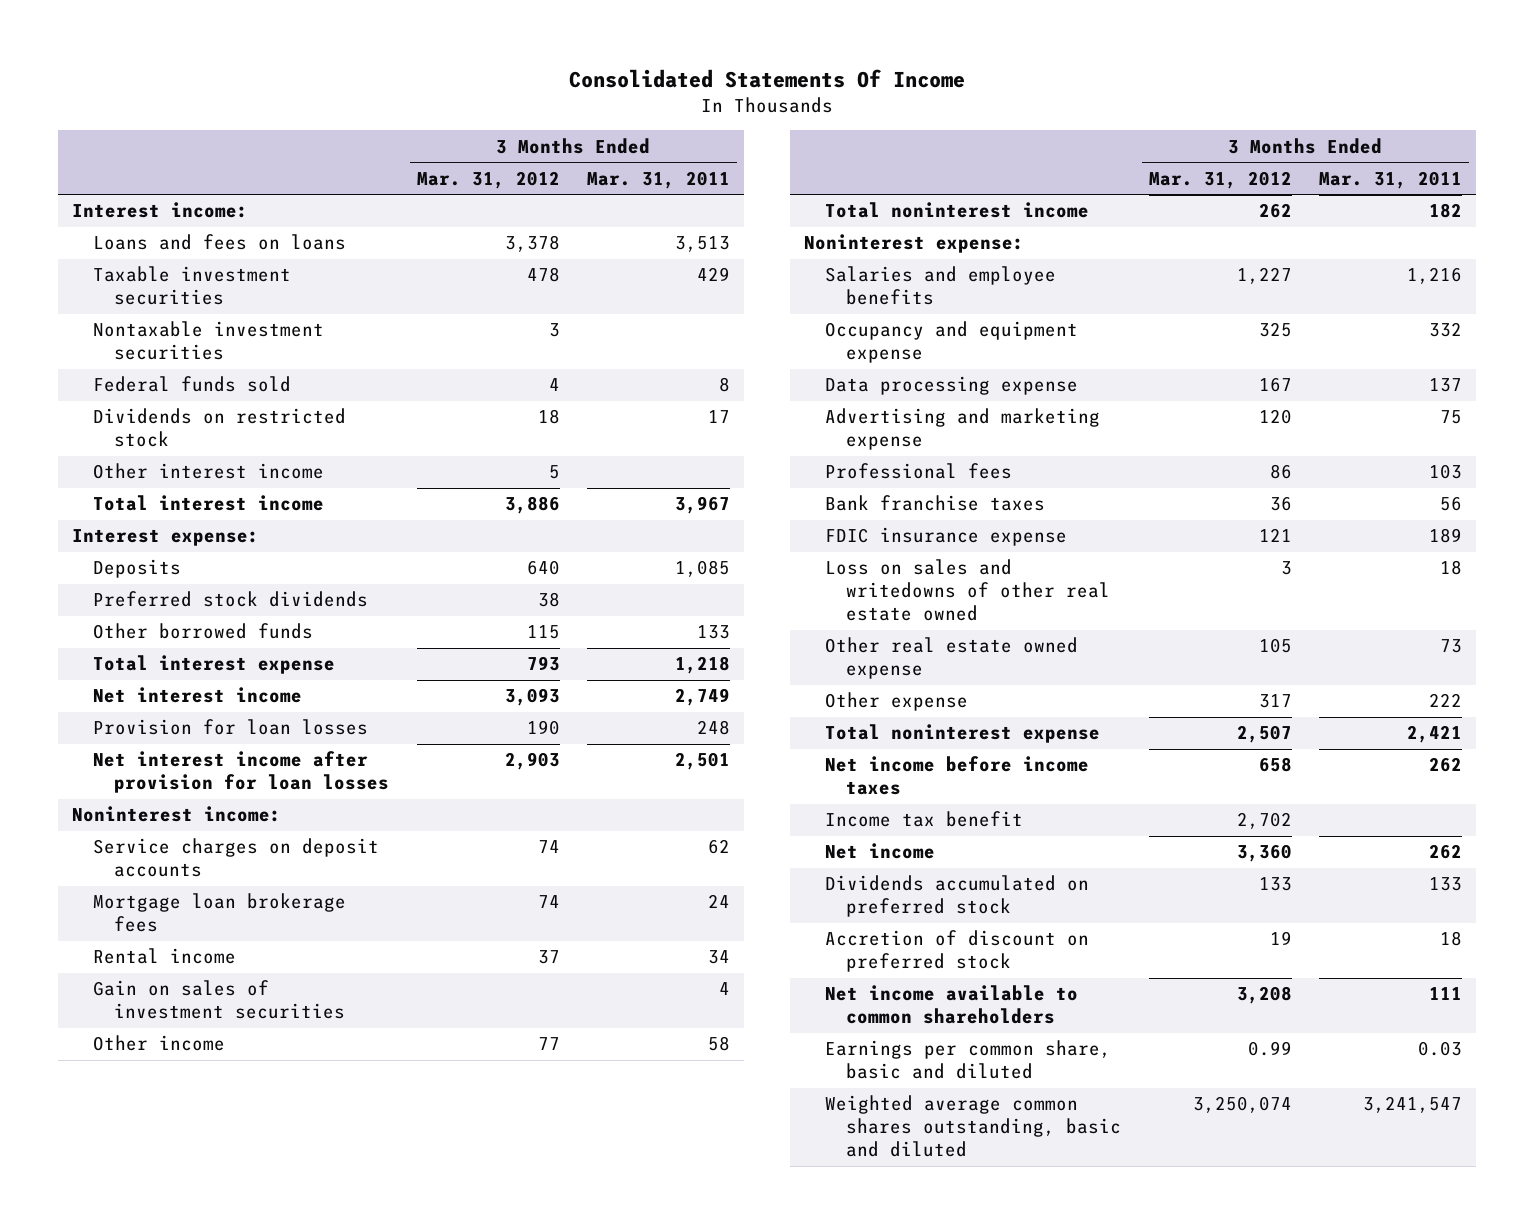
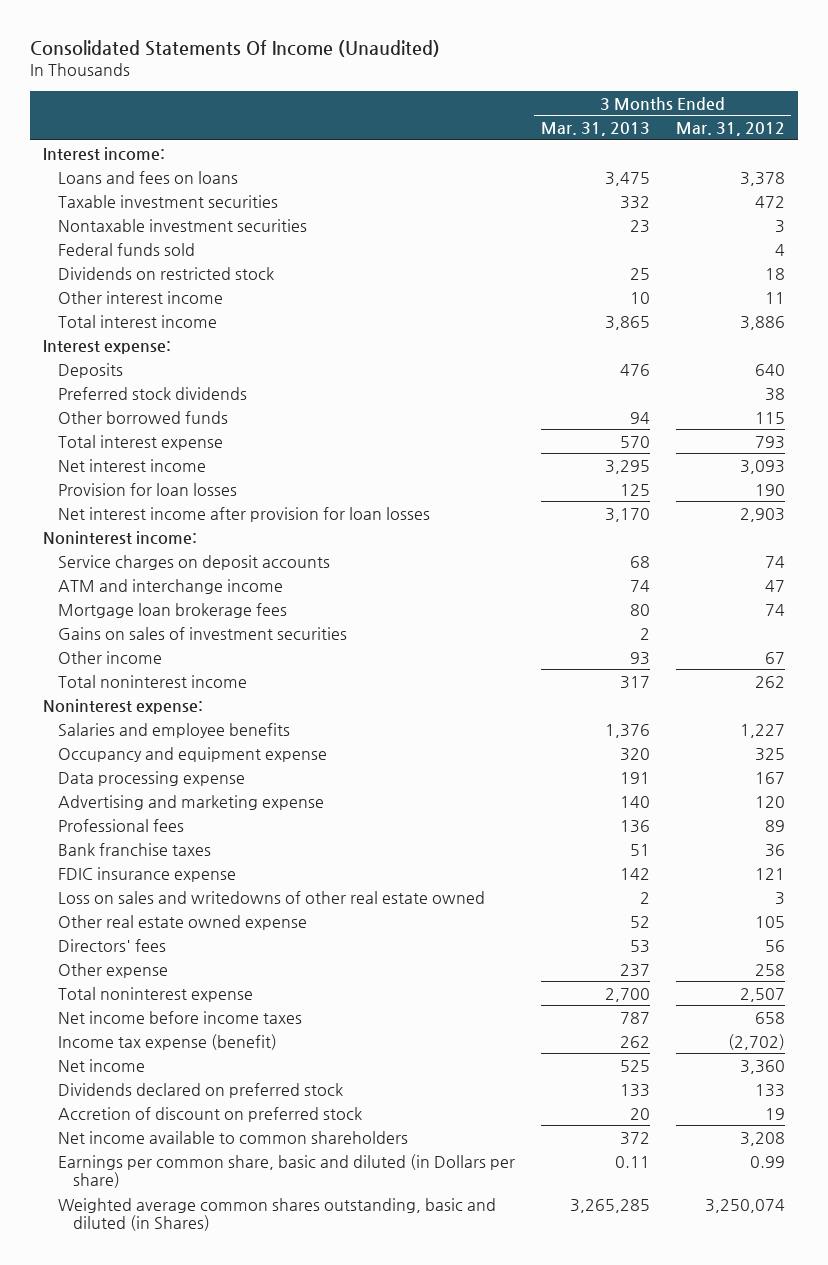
[568,68,965,88] Consolidated Statements Of Income -> [29,40,440,58] Consolidated Statements Of Income (Unaudited)
[587,170,731,189] Mar. 31, 2011 -> none
none -> [540,122,650,137] Mar. 31, 2013
[526,267,560,283] 478 -> [754,195,785,208] 472
[548,465,560,480] 5 -> [764,291,785,304] 11
none -> [57,578,283,594] ATM and interchange income
[93,948,237,965] Rental income -> none
[93,980,346,1020] Gain on sales of investment securities -> [57,626,347,640] Gains on sales of investment securities
[537,1037,560,1051] 77 -> [764,651,785,664] 67
[1269,464,1292,480] 86 -> [764,819,785,832] 89
none -> [57,938,166,952] Directors' fees
[1258,694,1292,709] 317 -> [754,963,785,976] 258
[824,811,1023,828] Income tax benefit -> [57,1033,277,1050] Income tax expense (benefit)
[1236,812,1292,830] 2,702 -> [727,1033,785,1050] (2,702)
[824,875,1089,918] Dividends accumulated on preferred stock -> [57,1082,343,1098] Dividends declared on preferred stock
[824,1040,1111,1080] Earnings per common share, basic and diluted -> [57,1153,515,1189] Earnings per common share, basic and diluted (in Dollars per share)
[824,1095,1122,1158] Weighted average common shares outstanding, basic and diluted -> [57,1197,496,1232] Weighted average common shares outstanding, basic and diluted (in Shares)

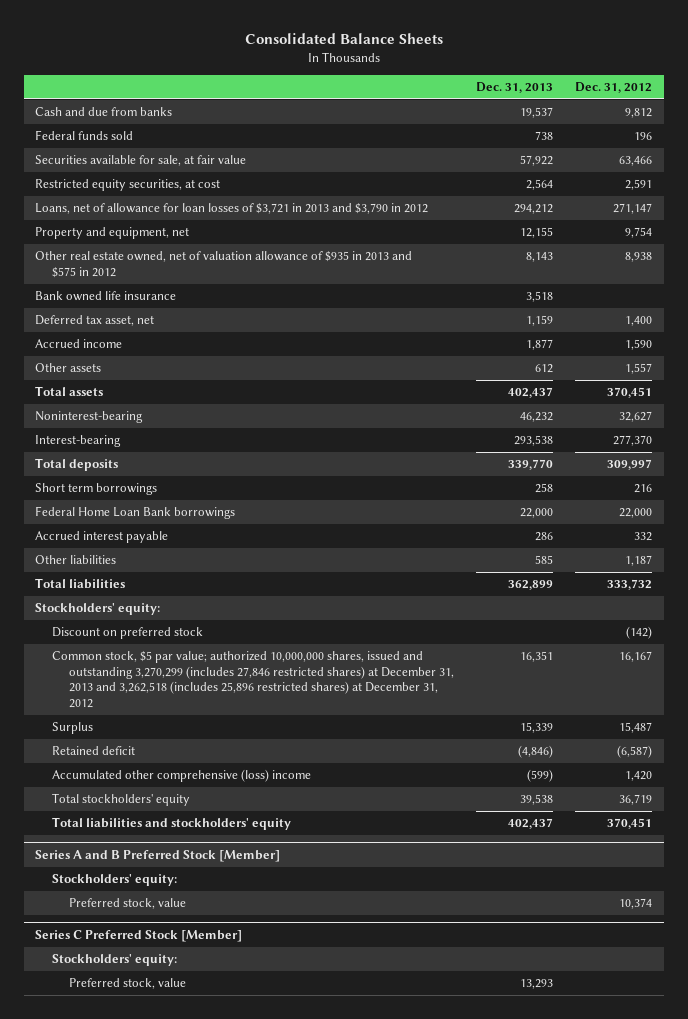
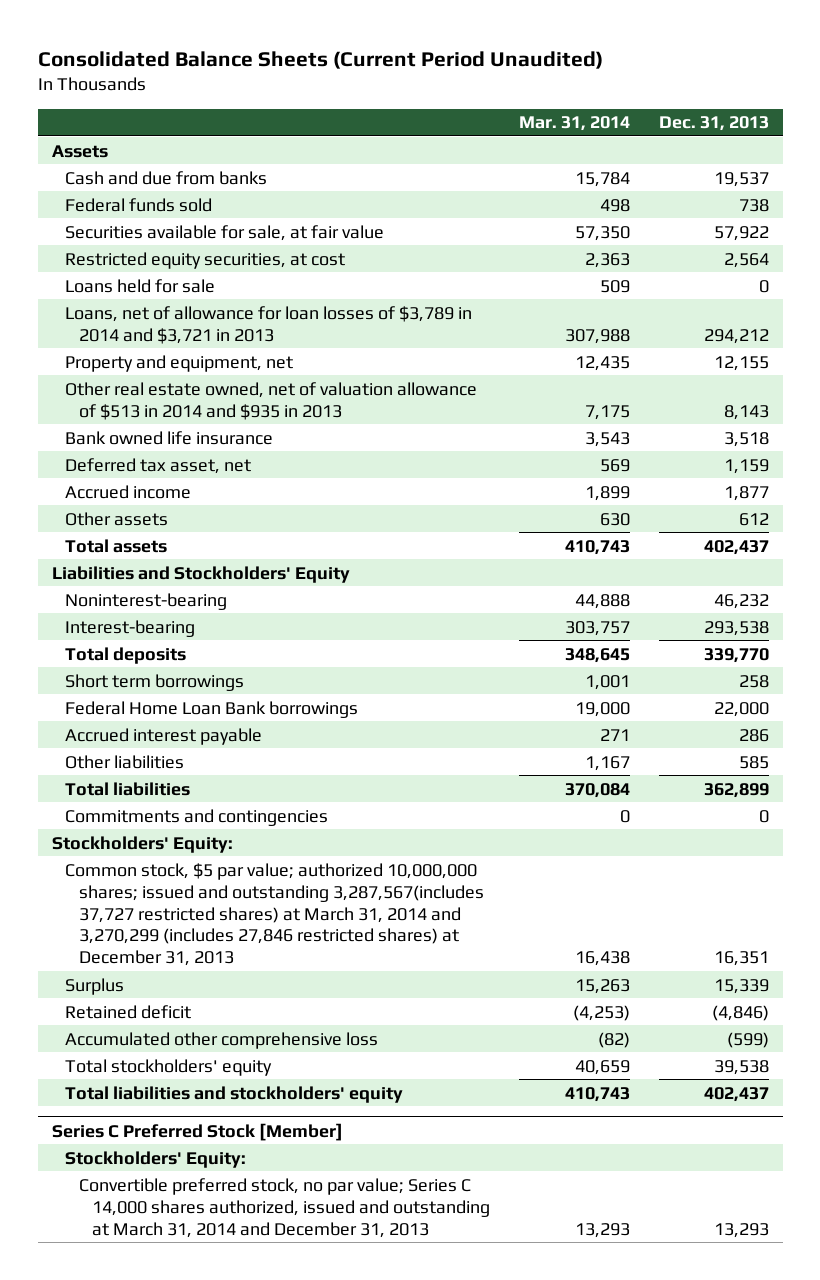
[244,33,443,45] Consolidated Balance Sheets -> [37,50,603,69] Consolidated Balance Sheets (Current Period Unaudited)
[575,82,653,94] Dec. 31, 2012 -> none
none -> [518,116,630,132] Mar. 31, 2014
none -> [51,144,108,158] Assets
none -> [65,278,216,293] Loans held for sale
[35,203,429,215] Loans, net of allowance for loan losses of $3,721 in 2013 and $3,790 in 2012 -> [65,305,473,344] Loans, net of allowance for loan losses of $3,789 in 2014 and $3,721 in 2013
[35,251,413,278] Other real estate owned, net of valuation allowance of $935 in 2013 and $575 in 2012 -> [65,381,478,420] Other real estate owned, net of valuation allowance of $513 in 2014 and $935 in 2013
none -> [51,565,350,583] Liabilities and Stockholders' Equity
[52,627,204,640] Discount on preferred stock -> none
none -> [65,808,329,826] Commitments and contingencies
[35,603,161,616] Stockholders' equity: -> [51,835,233,853] Stockholders' Equity:
[52,651,454,709] Common stock, $5 par value; authorized 10,000,000 shares, issued and outstanding 3,270,299 (includes 27,846 restricted shares) at December 31, 2013 and 3,262,518 (includes 25,896 restricted shares) at December 31, 2012 -> [65,862,484,967] Common stock, $5 par value; authorized 10,000,000 shares; issued and outstanding 3,287,567(includes 37,727 restricted shares) at March 31, 2014 and 3,270,299 (includes 27,846 restricted shares) at December 31, 2013
[52,769,312,783] Accumulated other comprehensive (loss) income -> [65,1031,379,1049] Accumulated other comprehensive loss
[35,850,281,863] Series A and B Preferred Stock [Member] -> none
[52,874,178,887] Stockholders' equity: -> none
[68,898,186,910] Preferred stock, value -> none
[52,954,178,967] Stockholders' equity: -> [65,1150,247,1168] Stockholders' Equity:
[68,978,186,990] Preferred stock, value -> [78,1177,491,1238] Convertible preferred stock, no par value; Series C 14,000 shares authorized, issued and outstanding at March 31, 2014 and December 31, 2013

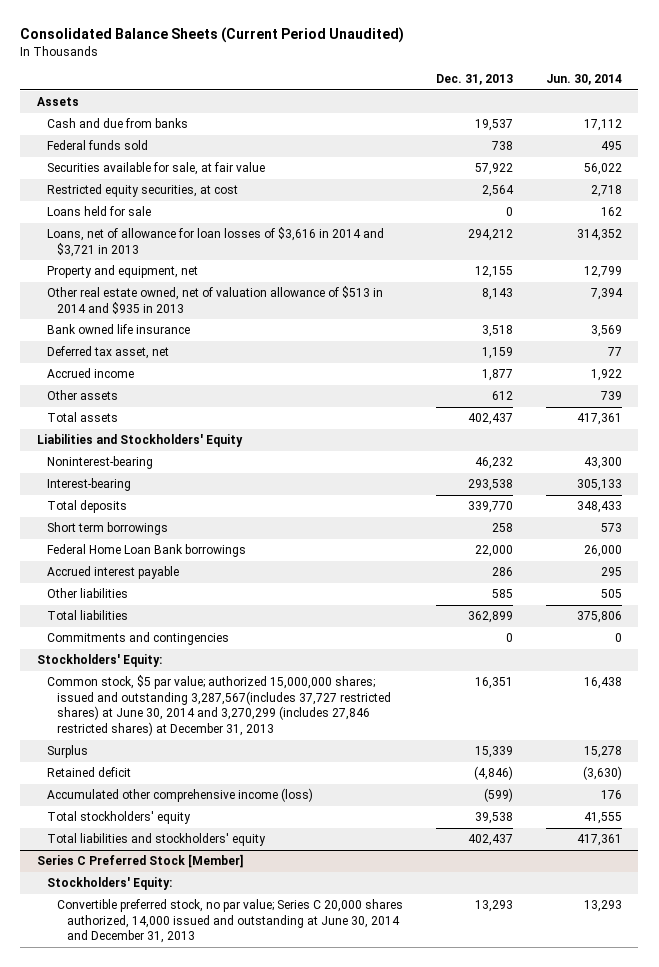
[518,116,630,132] Mar. 31, 2014 -> none
none -> [545,74,622,86] Jun. 30, 2014
[65,305,473,344] Loans, net of allowance for loan losses of $3,789 in 2014 and $3,721 in 2013 -> [46,227,384,257] Loans, net of allowance for loan losses of $3,616 in 2014 and $3,721 in 2013
[65,862,484,967] Common stock, $5 par value; authorized 10,000,000 shares; issued and outstanding 3,287,567(includes 37,727 restricted shares) at March 31, 2014 and 3,270,299 (includes 27,846 restricted shares) at December 31, 2013 -> [46,675,391,737] Common stock, $5 par value; authorized 15,000,000 shares; issued and outstanding 3,287,567(includes 37,727 restricted shares) at June 30, 2014 and 3,270,299 (includes 27,846 restricted shares) at December 31, 2013
[65,1031,379,1049] Accumulated other comprehensive loss -> [46,788,313,803] Accumulated other comprehensive income (loss)
[78,1177,491,1238] Convertible preferred stock, no par value; Series C 14,000 shares authorized, issued and outstanding at March 31, 2014 and December 31, 2013 -> [56,899,403,944] Convertible preferred stock, no par value; Series C 20,000 shares authorized, 14,000 issued and outstanding at June 30, 2014 and December 31, 2013

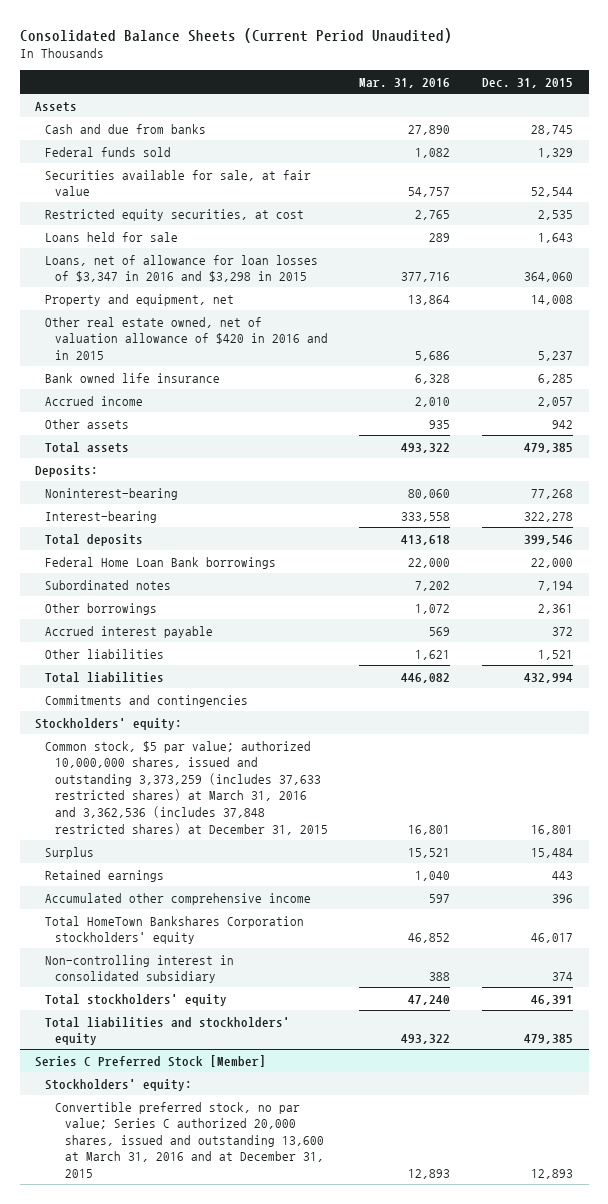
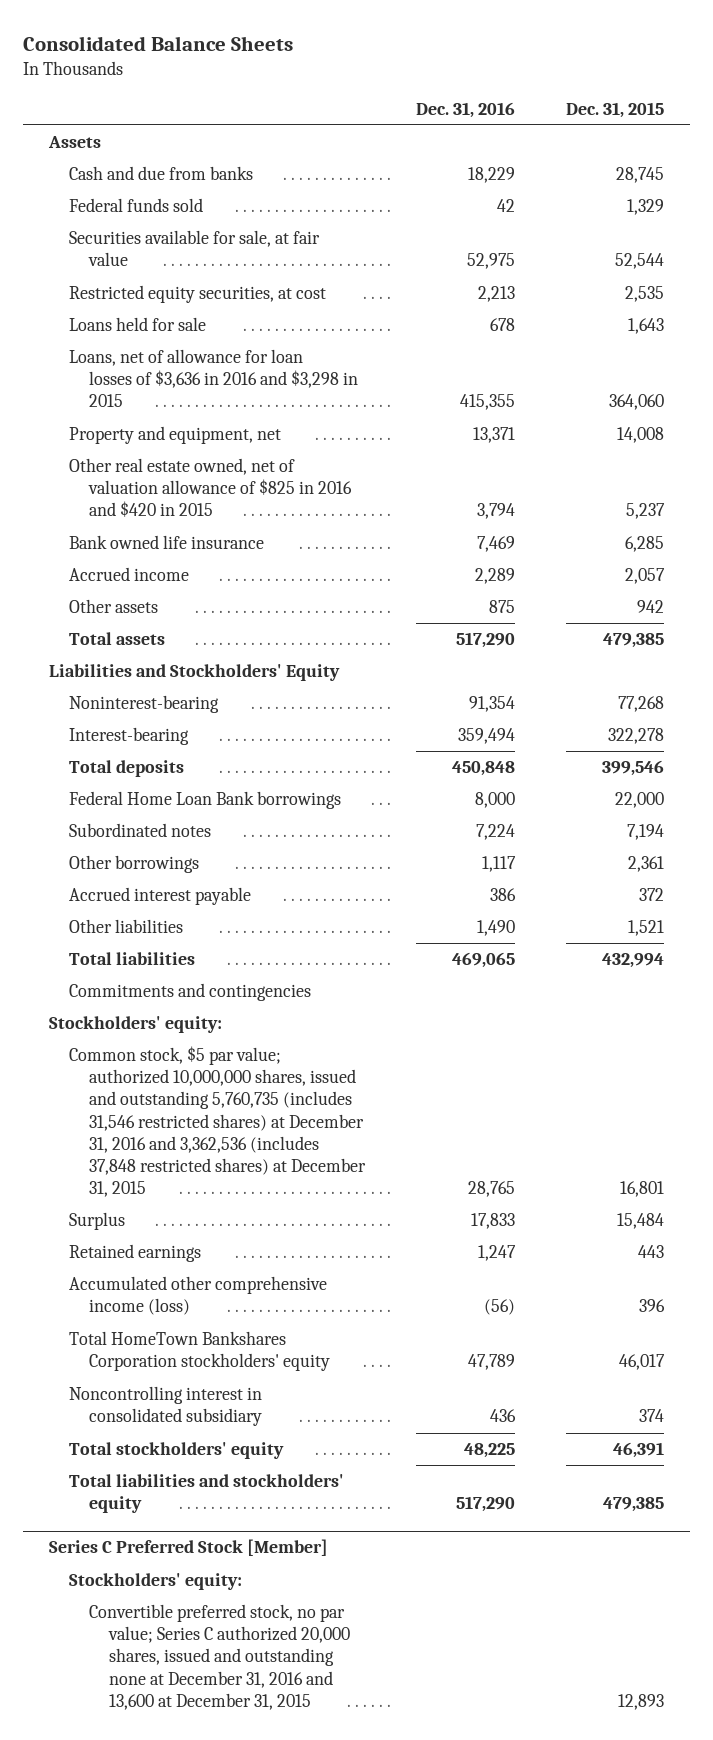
[19,27,452,43] Consolidated Balance Sheets (Current Period Unaudited) -> [22,35,293,51] Consolidated Balance Sheets
[359,77,451,88] Mar. 31, 2016 -> none
none -> [416,101,516,118] Dec. 31, 2016
[45,254,319,283] Loans, net of allowance for loan losses of $3,347 in 2016 and $3,298 in 2015 -> [68,349,358,408] Loans, net of allowance for loan losses of $3,636 in 2016 and $3,298 in 2015
[45,316,329,360] Other real estate owned, net of valuation allowance of $420 in 2016 and in 2015 -> [68,458,352,518] Other real estate owned, net of valuation allowance of $825 in 2016 and $420 in 2015
[35,464,99,477] Deposits: -> none
none -> [48,664,340,682] Liabilities and Stockholders' Equity
[45,740,329,835] Common stock, $5 par value; authorized 10,000,000 shares, issued and outstanding 3,373,259 (includes 37,633 restricted shares) at March 31, 2016 and 3,362,536 (includes 37,848 restricted shares) at December 31, 2015 -> [68,1046,366,1197] Common stock, $5 par value; authorized 10,000,000 shares, issued and outstanding 5,760,735 (includes 31,546 restricted shares) at December 31, 2016 and 3,362,536 (includes 37,848 restricted shares) at December 31, 2015
[45,892,312,905] Accumulated other comprehensive income -> [68,1276,327,1316] Accumulated other comprehensive income (loss)
[45,954,235,984] Non-controlling interest in consolidated subsidiary -> [68,1386,262,1427] Noncontrolling interest in consolidated subsidiary
[55,1101,324,1178] Convertible preferred stock, no par value; Series C authorized 20,000 shares, issued and outstanding 13,600 at March 31, 2016 and at December 31, 2015 -> [88,1604,351,1710] Convertible preferred stock, no par value; Series C authorized 20,000 shares, issued and outstanding none at December 31, 2016 and 13,600 at December 31, 2015

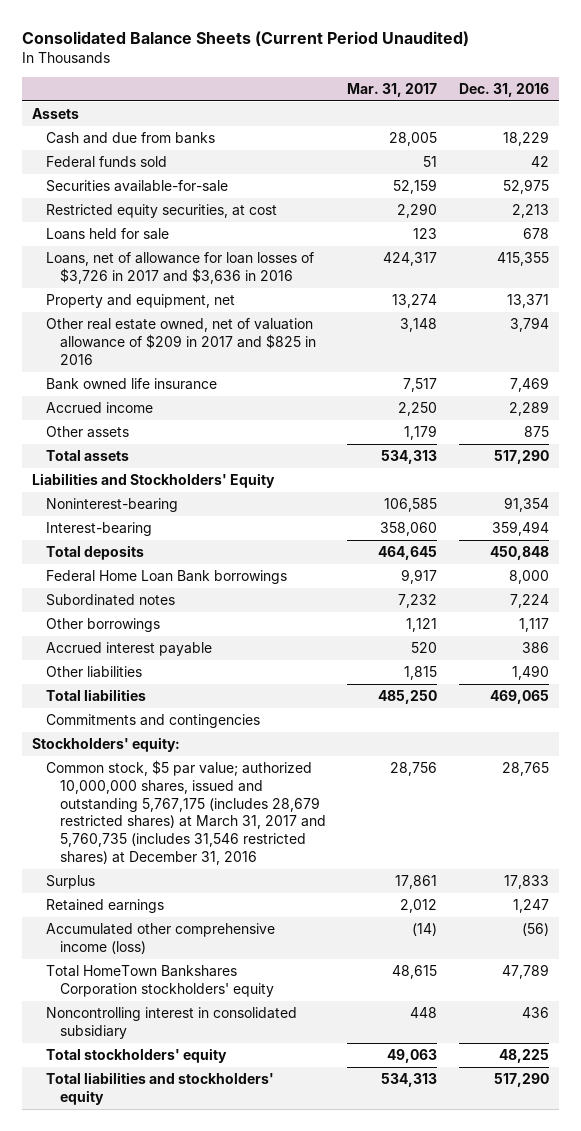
[22,35,293,51] Consolidated Balance Sheets -> [21,30,469,46] Consolidated Balance Sheets (Current Period Unaudited)
[566,101,665,118] Dec. 31, 2015 -> none
none -> [347,82,438,97] Mar. 31, 2017
[68,230,320,267] Securities available for sale, at fair value -> [46,180,229,193] Securities available-for-sale
[68,349,358,408] Loans, net of allowance for loan losses of $3,636 in 2016 and $3,298 in 2015 -> [46,252,315,284] Loans, net of allowance for loan losses of $3,726 in 2017 and $3,636 in 2016
[68,458,352,518] Other real estate owned, net of valuation allowance of $825 in 2016 and $420 in 2015 -> [46,318,316,365] Other real estate owned, net of valuation allowance of $209 in 2017 and $825 in 2016
[68,1046,366,1197] Common stock, $5 par value; authorized 10,000,000 shares, issued and outstanding 5,760,735 (includes 31,546 restricted shares) at December 31, 2016 and 3,362,536 (includes 37,848 restricted shares) at December 31, 2015 -> [46,760,326,866] Common stock, $5 par value; authorized 10,000,000 shares, issued and outstanding 5,767,175 (includes 28,679 restricted shares) at March 31, 2017 and 5,760,735 (includes 31,546 restricted shares) at December 31, 2016
[48,1539,328,1557] Series C Preferred Stock [Member] -> none
[68,1573,242,1591] Stockholders' equity: -> none
[88,1604,351,1710] Convertible preferred stock, no par value; Series C authorized 20,000 shares, issued and outstanding none at December 31, 2016 and 13,600 at December 31, 2015 -> none

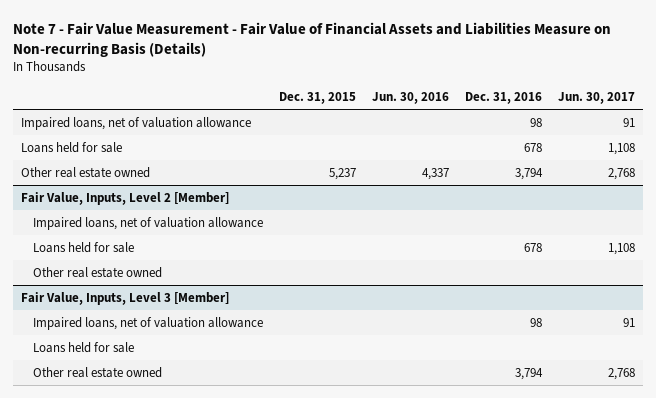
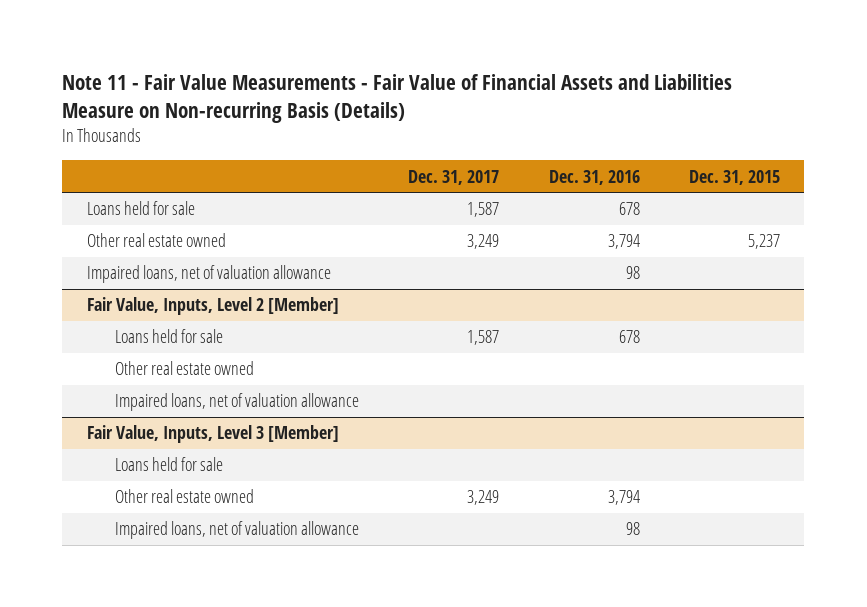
[13,21,612,57] Note 7 - Fair Value Measurement - Fair Value of Financial Assets and Liabilities Measure on Non-recurring Basis (Details) -> [62,74,733,124] Note 11 - Fair Value Measurements - Fair Value of Financial Assets and Liabilities Measure on Non-recurring Basis (Details)
[371,92,449,105] Jun. 30, 2016 -> none
[557,92,635,105] Jun. 30, 2017 -> none
none -> [408,169,500,185] Dec. 31, 2017
[21,116,252,130] Impaired loans, net of valuation allowance -> [87,265,332,284] Impaired loans, net of valuation allowance
[32,216,263,230] Impaired loans, net of valuation allowance -> [115,393,360,412] Impaired loans, net of valuation allowance
[32,316,263,330] Impaired loans, net of valuation allowance -> [115,521,360,540] Impaired loans, net of valuation allowance

